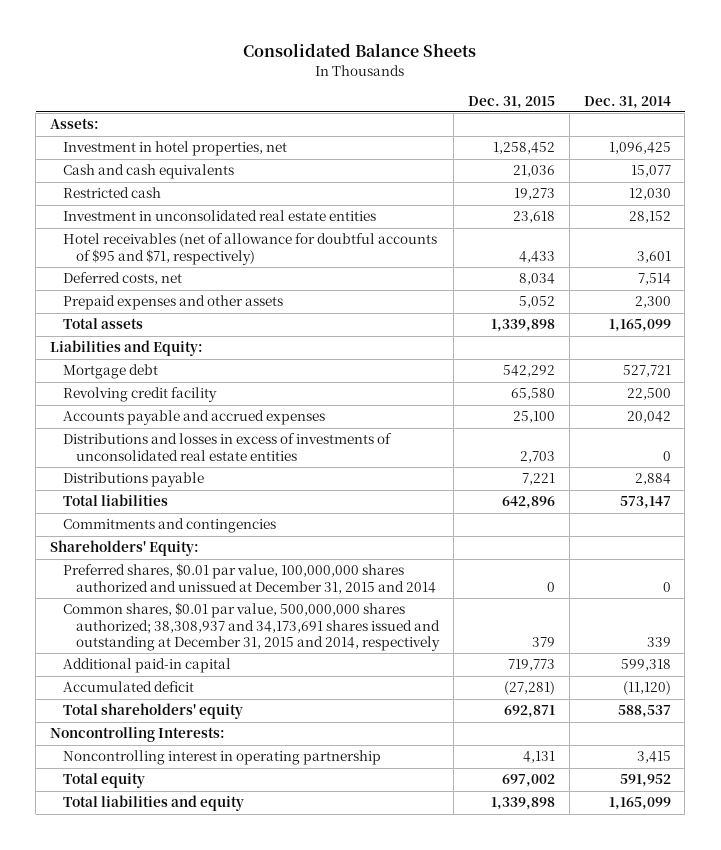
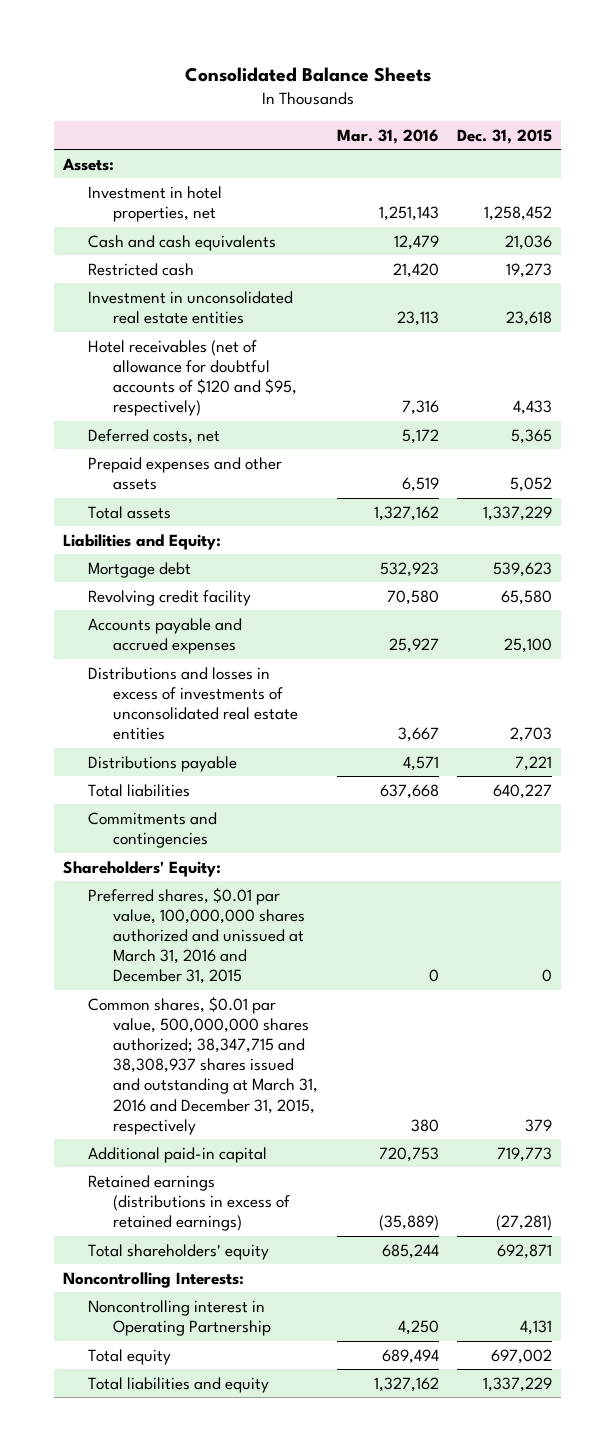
[583,95,671,109] Dec. 31, 2014 -> none
none -> [336,128,439,144] Mar. 31, 2016
[63,233,438,265] Hotel receivables (net of allowance for doubtful accounts of $95 and $71, respectively) -> [88,339,298,417] Hotel receivables (net of allowance for doubtful accounts of $120 and $95, respectively)
[519,273,556,286] 8,034 -> [511,428,553,444] 5,365
[491,319,556,333] 1,339,898 -> [483,505,553,521] 1,337,229
[503,365,556,378] 542,292 -> [493,561,553,577] 539,623
[502,496,556,510] 642,896 -> [493,783,553,799] 640,227
[63,563,437,594] Preferred shares, $0.01 par value, 100,000,000 shares authorized and unissued at December 31, 2015 and 2014 -> [88,886,306,985] Preferred shares, $0.01 par value, 100,000,000 shares authorized and unissued at March 31, 2016 and December 31, 2015
[63,602,441,651] Common shares, $0.01 par value, 500,000,000 shares authorized; 38,308,937 and 34,173,691 shares issued and outstanding at December 31, 2015 and 2014, respectively -> [88,995,319,1135] Common shares, $0.01 par value, 500,000,000 shares authorized; 38,347,715 and 38,308,937 shares issued and outstanding at March 31, 2016 and December 31, 2015, respectively
[63,681,195,693] Accumulated deficit -> [88,1174,291,1232] Retained earnings (distributions in excess of retained earnings)
[63,750,382,766] Noncontrolling interest in operating partnership -> [88,1299,272,1336] Noncontrolling interest in Operating Partnership
[491,797,556,811] 1,339,898 -> [483,1376,553,1392] 1,337,229

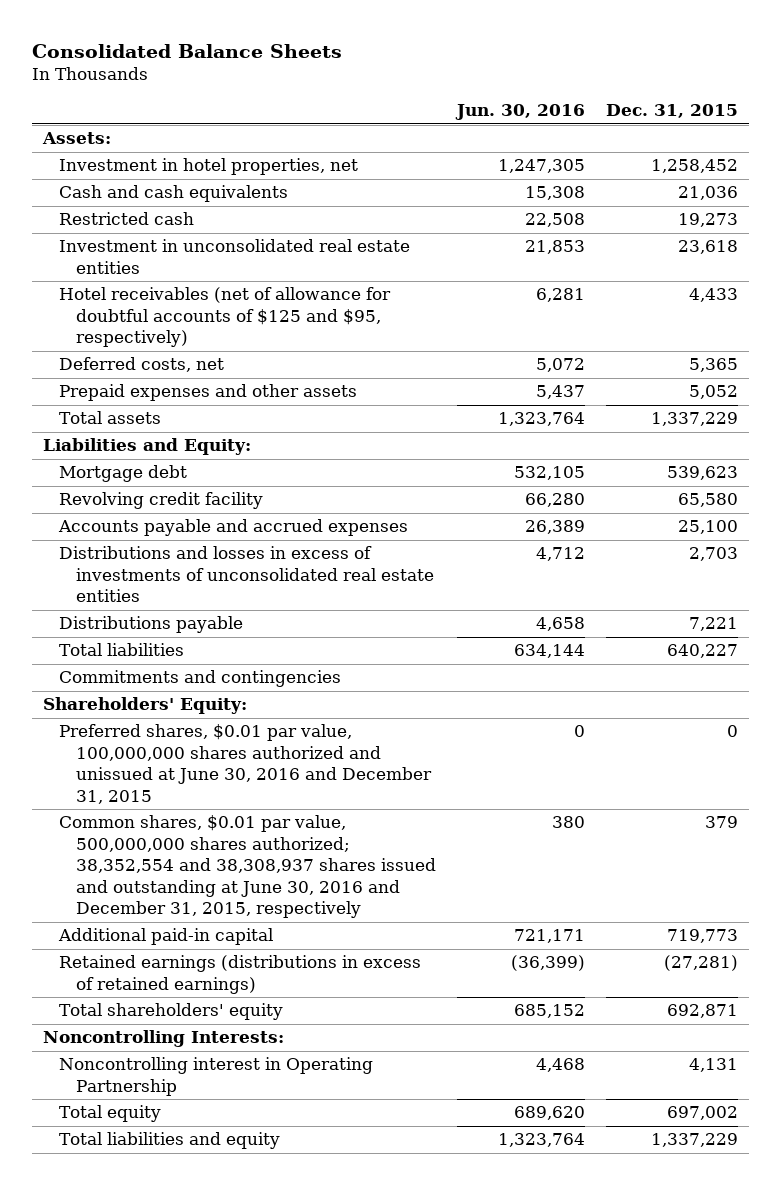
[336,128,439,144] Mar. 31, 2016 -> none
none -> [455,104,586,121] Jun. 30, 2016
[88,339,298,417] Hotel receivables (net of allowance for doubtful accounts of $120 and $95, respectively) -> [59,287,392,348] Hotel receivables (net of allowance for doubtful accounts of $125 and $95, respectively)
[88,886,306,985] Preferred shares, $0.01 par value, 100,000,000 shares authorized and unissued at March 31, 2016 and December 31, 2015 -> [59,724,432,804] Preferred shares, $0.01 par value, 100,000,000 shares authorized and unissued at June 30, 2016 and December 31, 2015
[88,995,319,1135] Common shares, $0.01 par value, 500,000,000 shares authorized; 38,347,715 and 38,308,937 shares issued and outstanding at March 31, 2016 and December 31, 2015, respectively -> [59,815,436,919] Common shares, $0.01 par value, 500,000,000 shares authorized; 38,352,554 and 38,308,937 shares issued and outstanding at June 30, 2016 and December 31, 2015, respectively

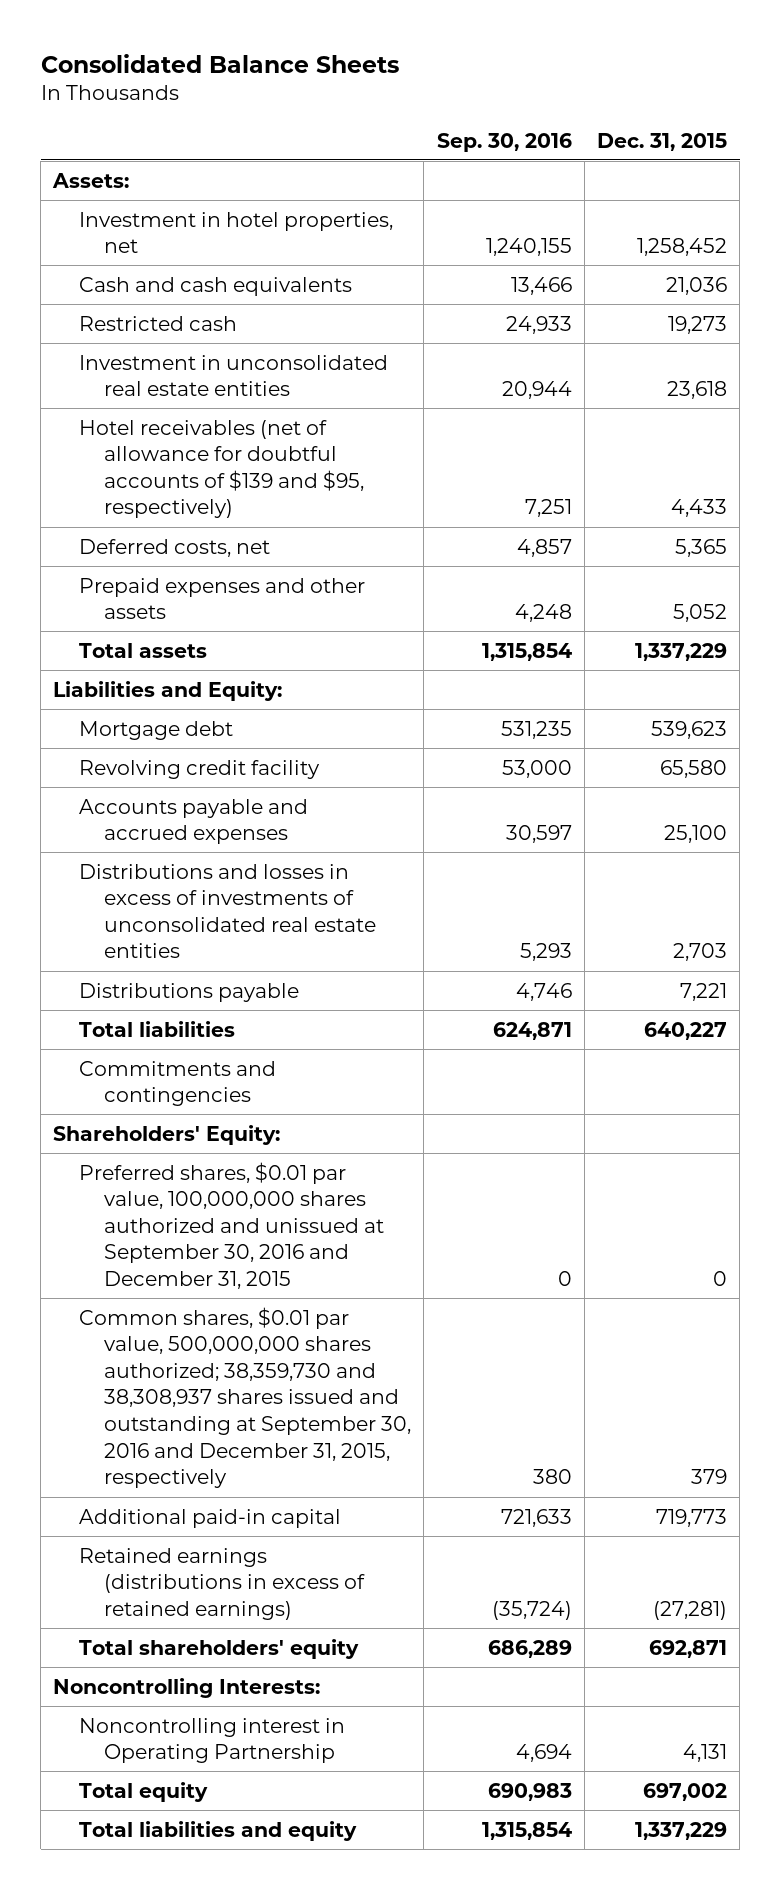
[455,104,586,121] Jun. 30, 2016 -> none
none -> [436,132,572,152] Sep. 30, 2016
[59,287,392,348] Hotel receivables (net of allowance for doubtful accounts of $125 and $95, respectively) -> [78,419,364,519] Hotel receivables (net of allowance for doubtful accounts of $139 and $95, respectively)
[59,724,432,804] Preferred shares, $0.01 par value, 100,000,000 shares authorized and unissued at June 30, 2016 and December 31, 2015 -> [78,1161,384,1290] Preferred shares, $0.01 par value, 100,000,000 shares authorized and unissued at September 30, 2016 and December 31, 2015
[59,815,436,919] Common shares, $0.01 par value, 500,000,000 shares authorized; 38,352,554 and 38,308,937 shares issued and outstanding at June 30, 2016 and December 31, 2015, respectively -> [78,1306,411,1489] Common shares, $0.01 par value, 500,000,000 shares authorized; 38,359,730 and 38,308,937 shares issued and outstanding at September 30, 2016 and December 31, 2015, respectively

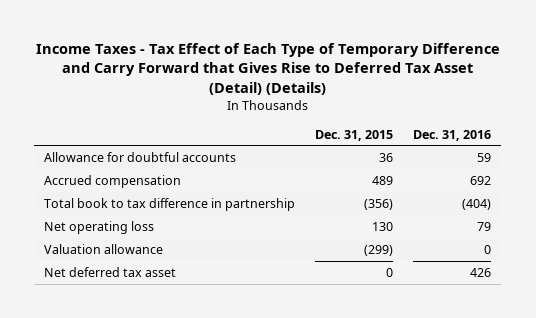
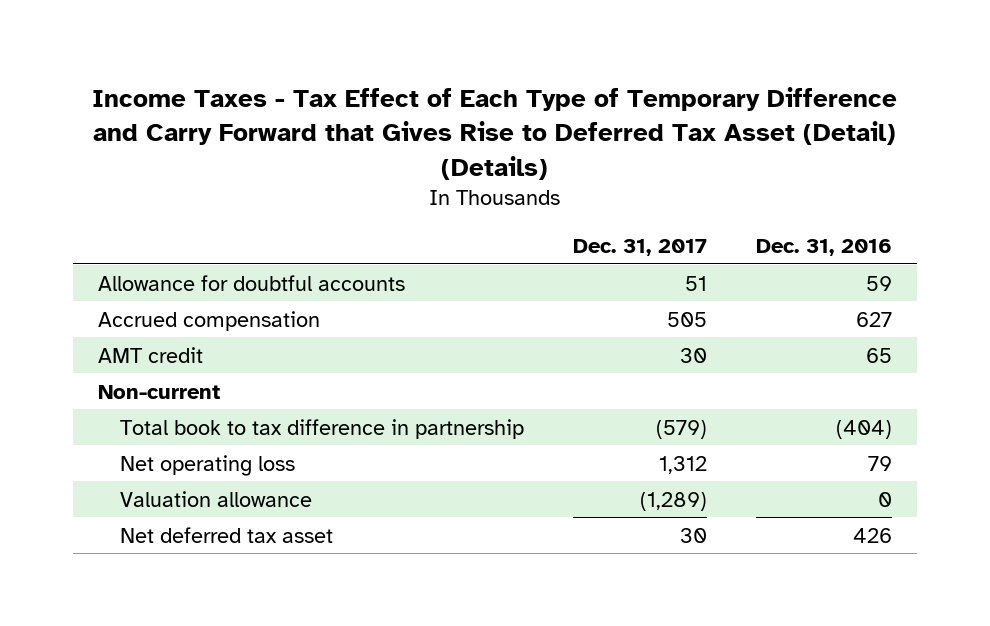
[315,129,394,141] Dec. 31, 2015 -> none
none -> [572,238,707,256] Dec. 31, 2017
[470,175,492,185] 692 -> [856,311,893,327] 627
none -> [97,346,203,363] AMT credit
none -> [97,384,220,399] Non-current

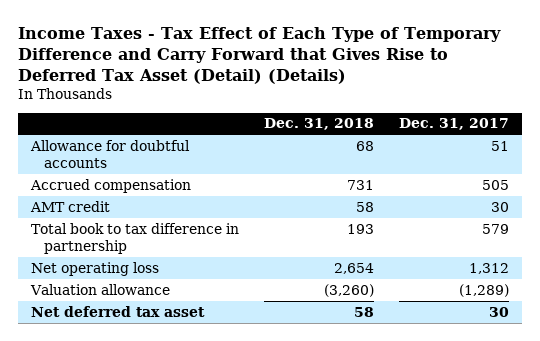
[756,238,893,256] Dec. 31, 2016 -> none
none -> [264,118,375,131] Dec. 31, 2018
[97,384,220,399] Non-current -> none
[655,419,707,439] (579) -> [482,223,510,234] 579

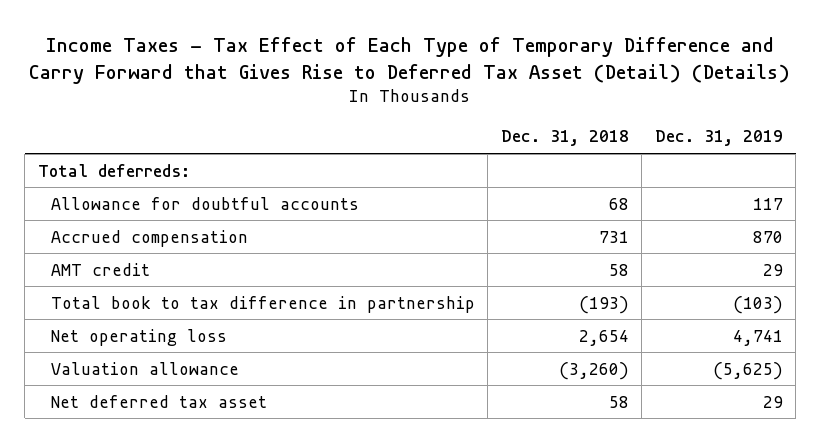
[399,118,510,131] Dec. 31, 2017 -> none
none -> [654,130,783,147] Dec. 31, 2019
none -> [37,163,190,177] Total deferreds:
[347,223,375,234] 193 -> [578,295,629,314] (193)

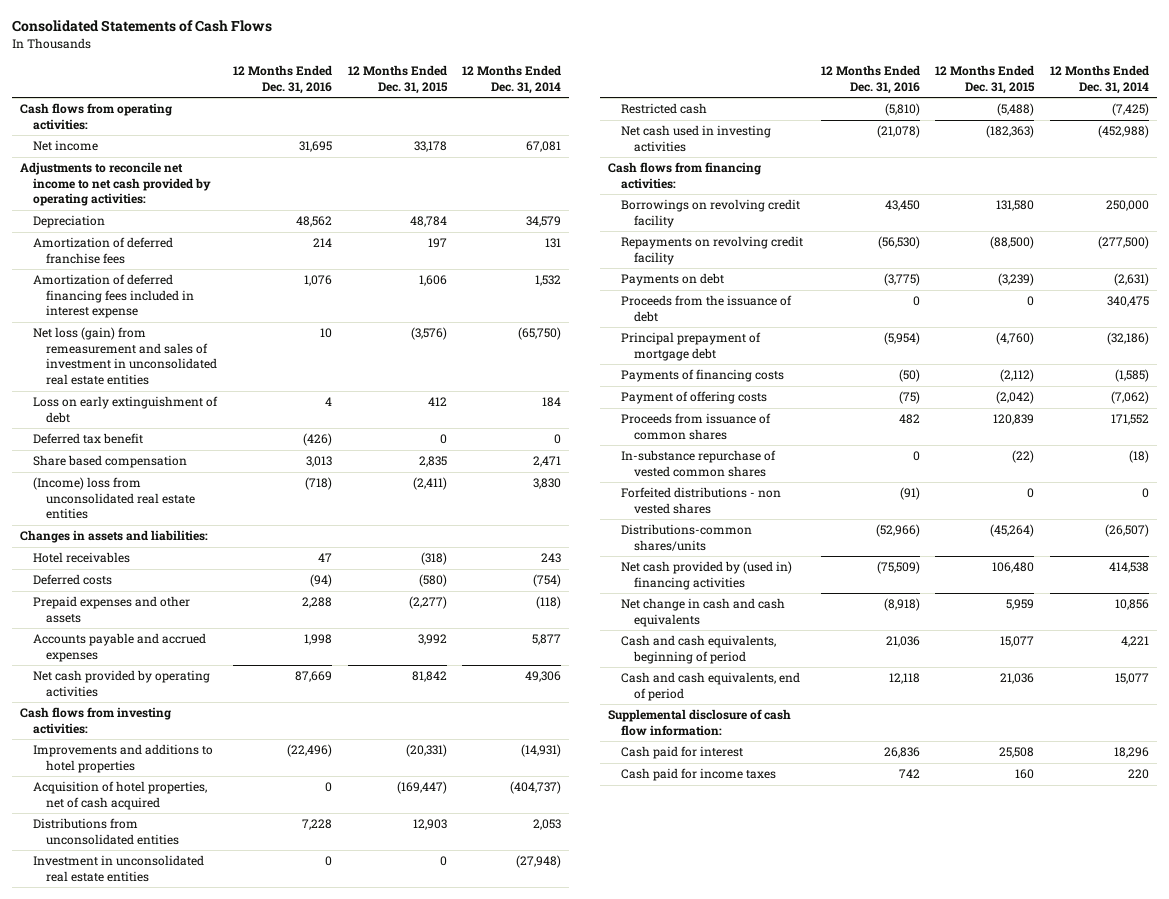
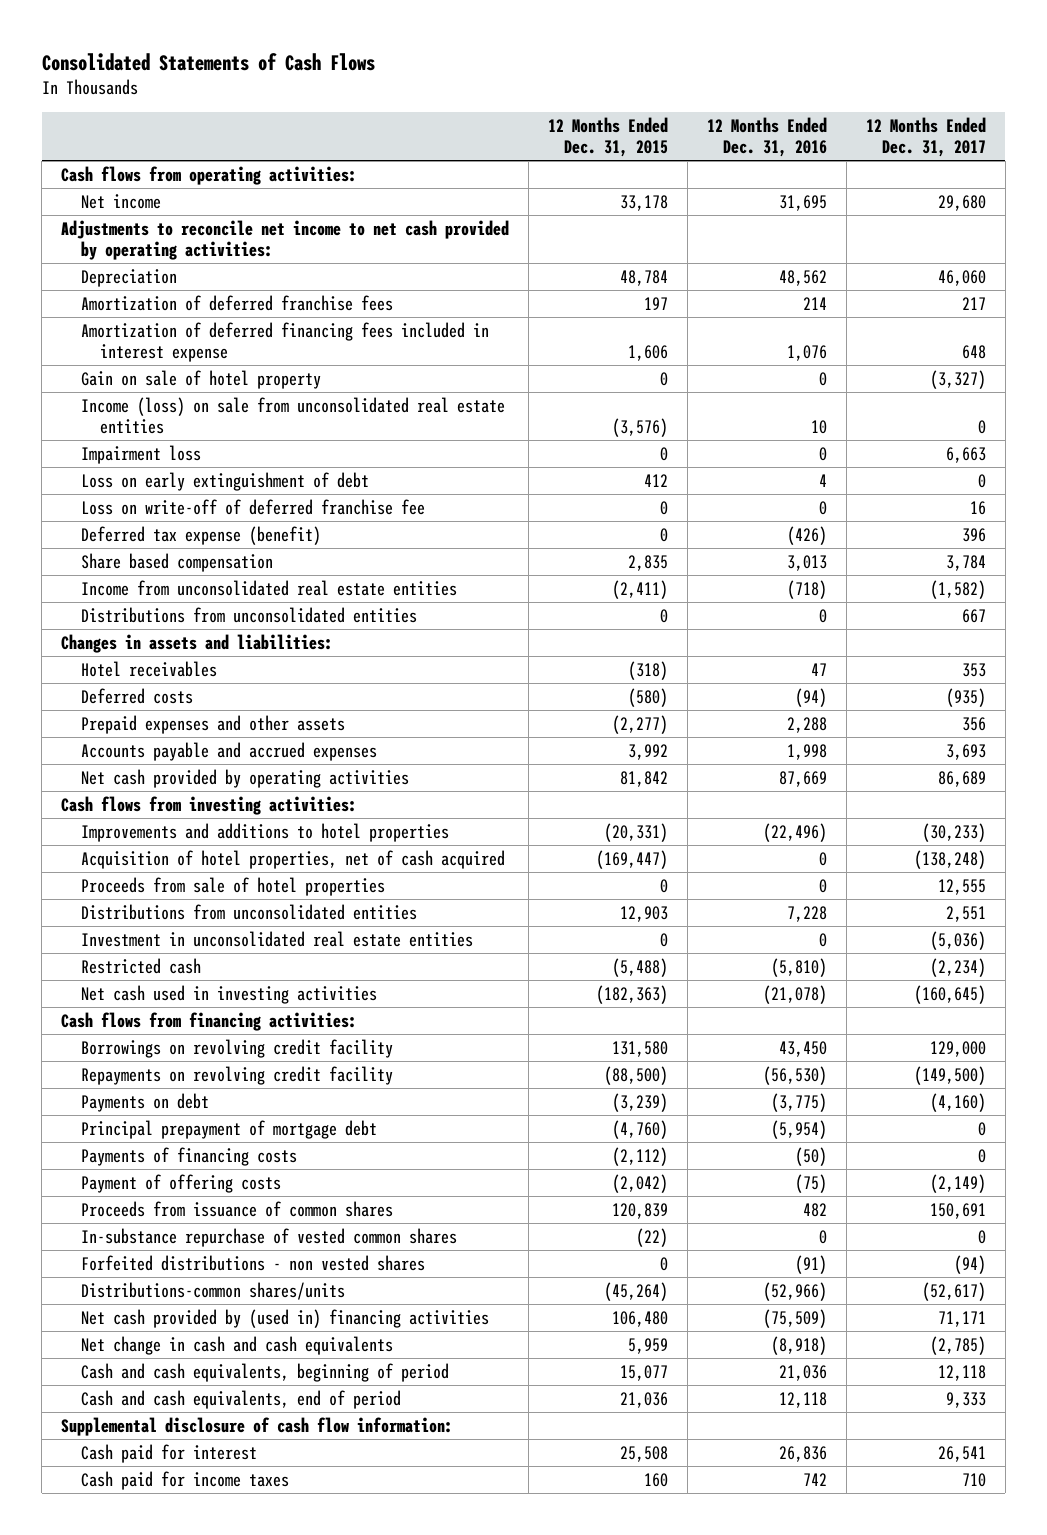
[462,65,562,94] 12 Months Ended Dec. 31, 2014 -> none
none -> [865,117,986,158] 12 Months Ended Dec. 31, 2017
none -> [80,370,321,390] Gain on sale of hotel property
[33,327,218,386] Net loss (gain) from remeasurement and sales of investment in unconsolidated real estate entities -> [80,397,505,434] Income (loss) on sale from unconsolidated real estate entities
none -> [80,445,201,465] Impairment loss
none -> [80,499,425,516] Loss on write-off of deferred franchise fee
[33,433,144,445] Deferred tax benefit -> [80,526,321,546] Deferred tax expense (benefit)
[33,477,196,520] (Income) loss from unconsolidated real estate entities -> [80,580,457,597] Income from unconsolidated real estate entities
none -> [80,607,417,624] Distributions from unconsolidated entities
none -> [80,877,385,897] Proceeds from sale of hotel properties
[620,295,792,322] Proceeds from the issuance of debt -> none

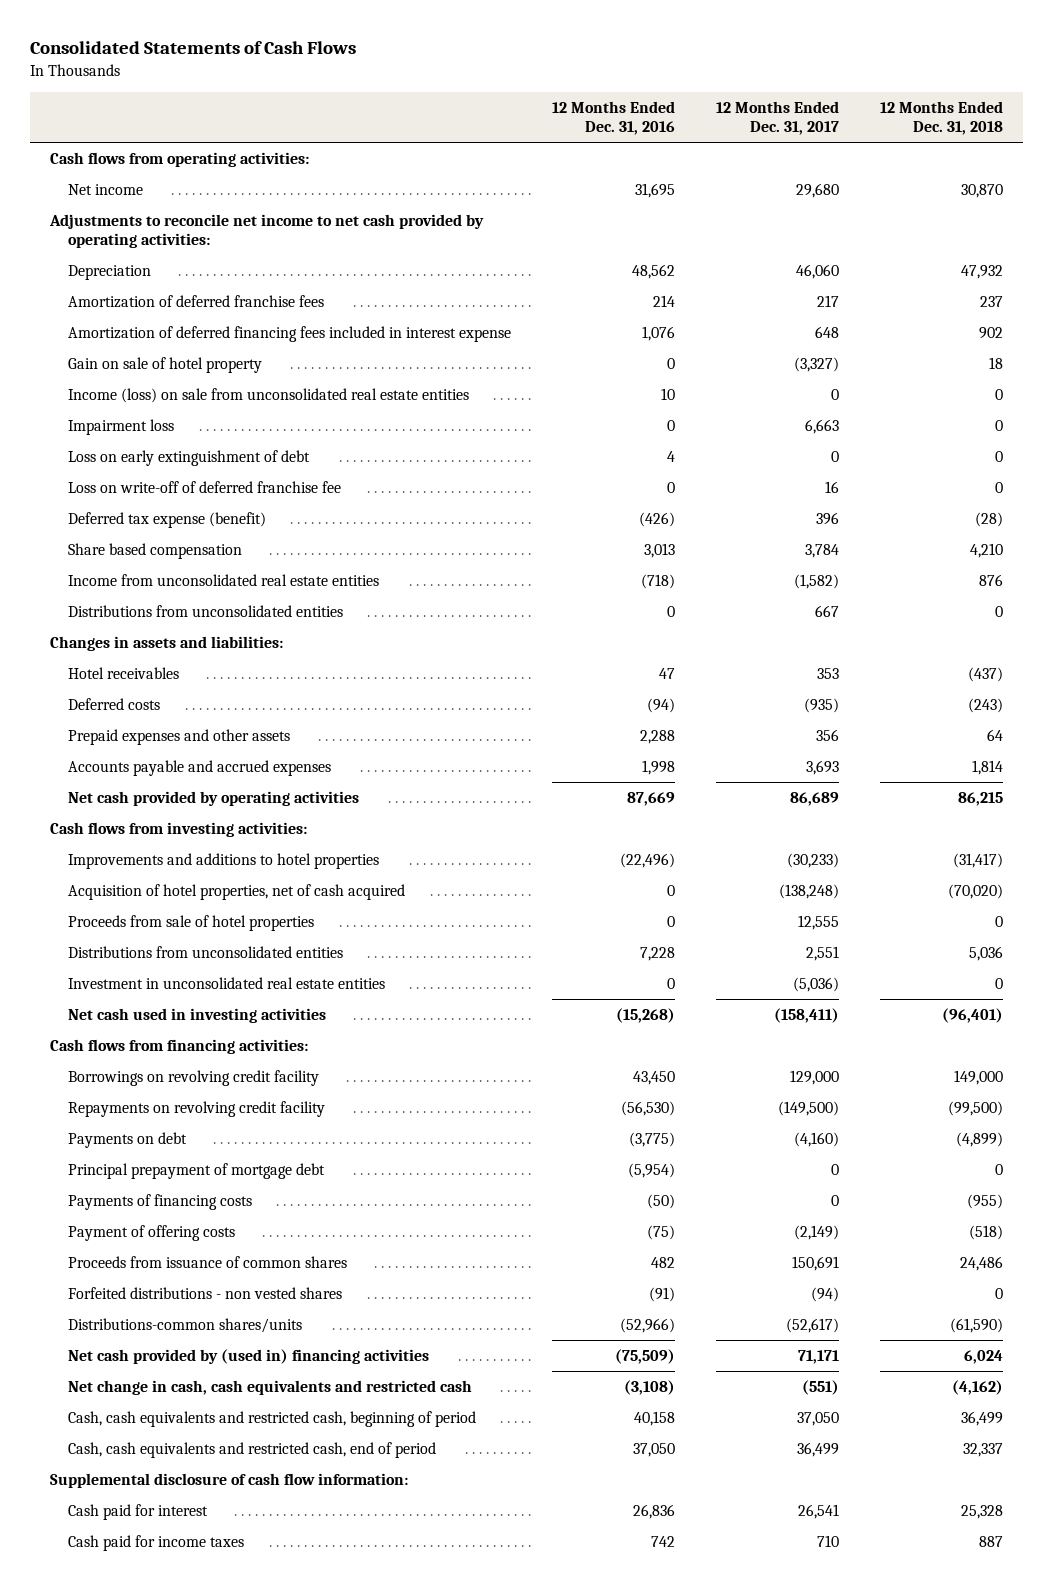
[547,117,668,158] 12 Months Ended Dec. 31, 2015 -> none
none -> [879,100,1003,136] 12 Months Ended Dec. 31, 2018
[80,958,201,975] Restricted cash -> none
[762,985,827,1005] (21,078) -> [615,1007,675,1023] (15,268)
[913,985,986,1005] (160,645) -> [773,1007,839,1023] (158,411)
[80,1228,457,1248] In-substance repurchase of vested common shares -> none
[80,1336,393,1356] Net change in cash and cash equivalents -> [67,1379,472,1395] Net change in cash, cash equivalents and restricted cash
[770,1336,827,1356] (8,918) -> [623,1379,675,1395] (3,108)
[929,1336,986,1356] (2,785) -> [801,1379,839,1395] (551)
[80,1363,449,1383] Cash and cash equivalents, beginning of period -> [67,1410,476,1427] Cash, cash equivalents and restricted cash, beginning of period
[778,1365,827,1382] 21,036 -> [633,1410,675,1426] 40,158
[937,1365,986,1382] 12,118 -> [796,1411,839,1426] 37,050
[80,1390,401,1410] Cash and cash equivalents, end of period -> [67,1441,436,1458] Cash, cash equivalents and restricted cash, end of period
[778,1392,827,1409] 12,118 -> [632,1442,675,1457] 37,050
[945,1392,986,1409] 9,333 -> [796,1441,839,1457] 36,499

